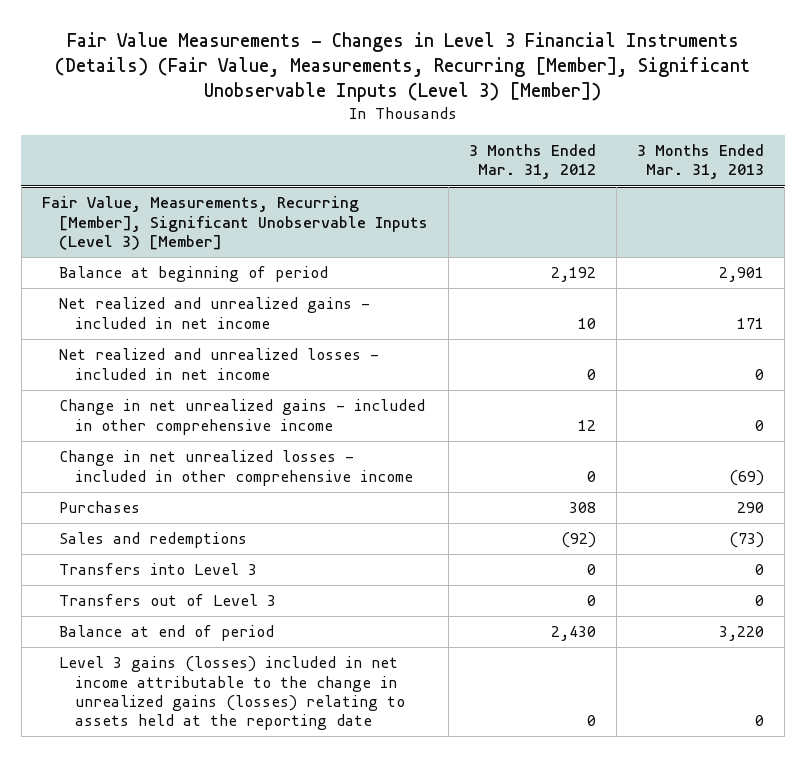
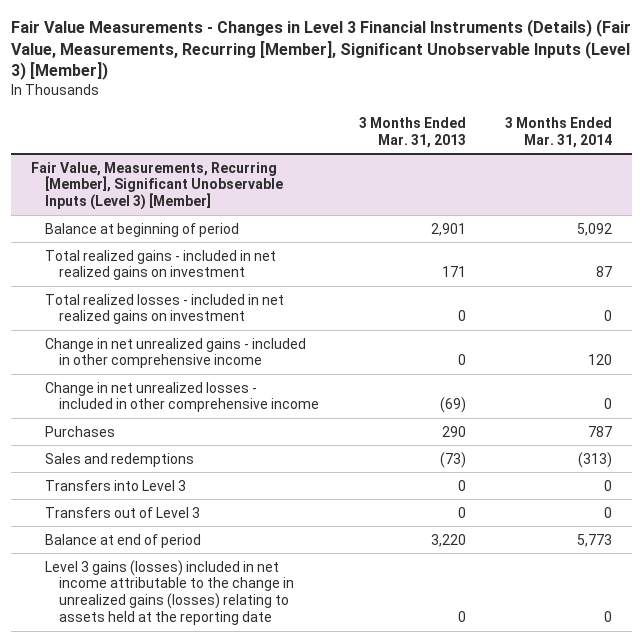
[468,144,596,180] 3 Months Ended Mar. 31, 2012 -> none
none -> [505,117,613,148] 3 Months Ended Mar. 31, 2014
[58,348,379,380] Net realized and unrealized losses - included in net income -> none
[58,297,370,329] Net realized and unrealized gains - included in net income -> [45,249,277,281] Total realized gains - included in net realized gains on investment
none -> [45,293,285,325] Total realized losses - included in net realized gains on investment

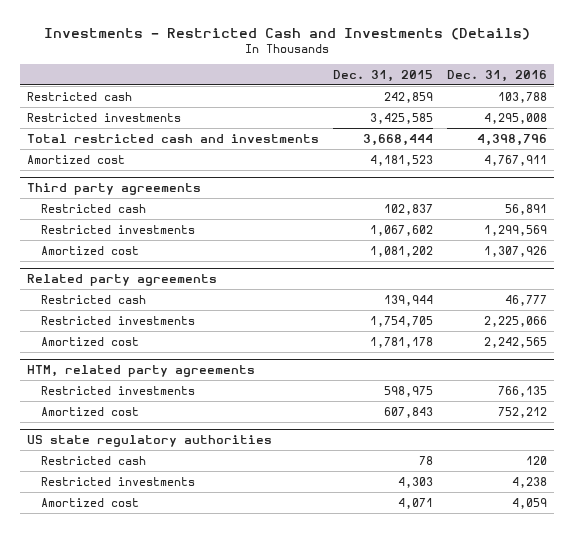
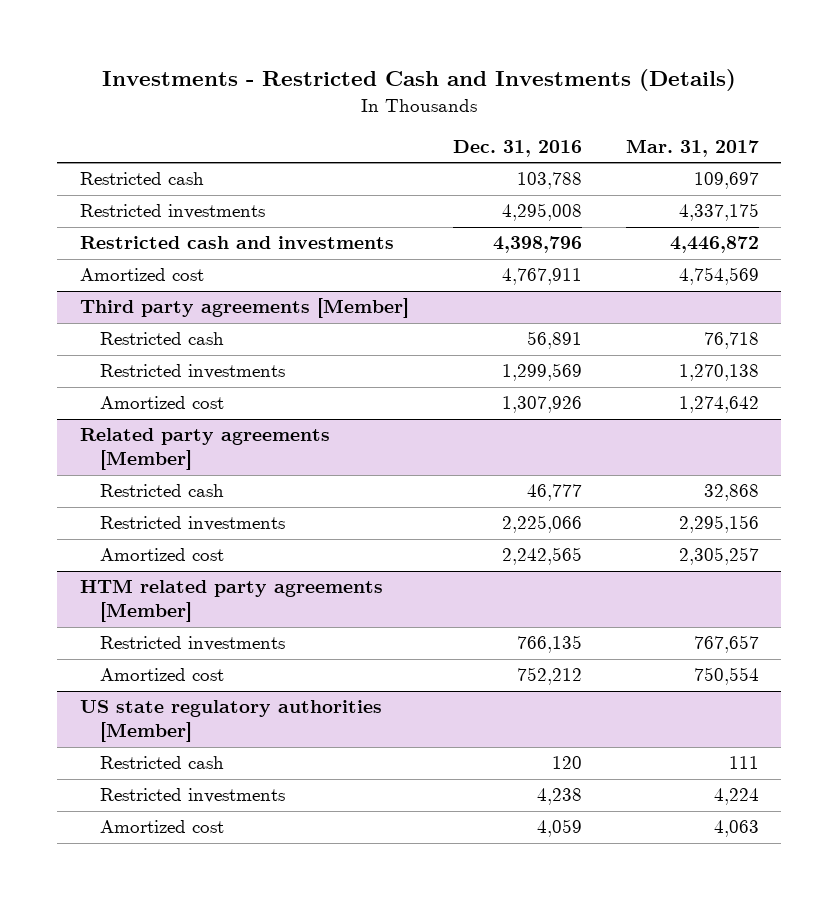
[332,69,433,82] Dec. 31, 2015 -> none
none -> [626,138,760,157] Mar. 31, 2017
[26,133,319,143] Total restricted cash and investments -> [79,236,394,250] Restricted cash and investments
[26,182,201,195] Third party agreements -> [79,298,409,319] Third party agreements [Member]
[26,273,217,286] Related party agreements -> [79,428,330,471] Related party agreements [Member]
[26,364,255,377] HTM, related party agreements -> [79,579,383,623] HTM related party agreements [Member]
[26,434,272,447] US state regulatory authorities -> [79,700,382,743] US state regulatory authorities [Member]

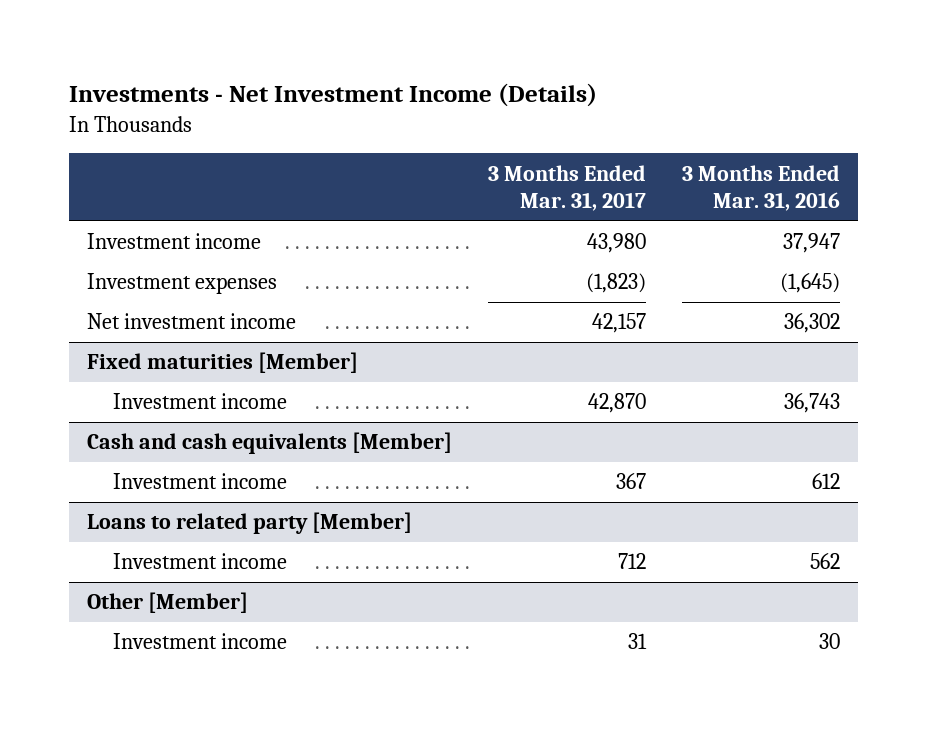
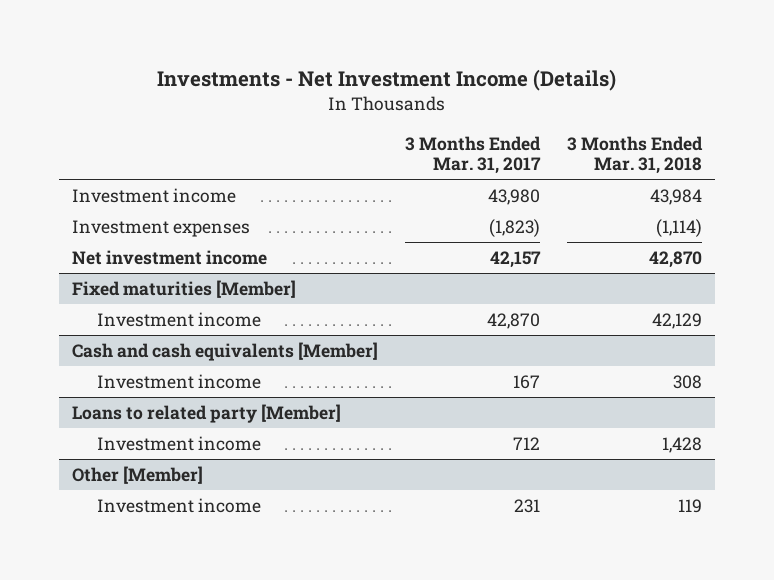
[681,164,840,212] 3 Months Ended Mar. 31, 2016 -> none
none -> [566,135,703,175] 3 Months Ended Mar. 31, 2018
[615,473,646,490] 367 -> [513,374,541,389] 167
[627,633,647,650] 31 -> [514,498,541,513] 231

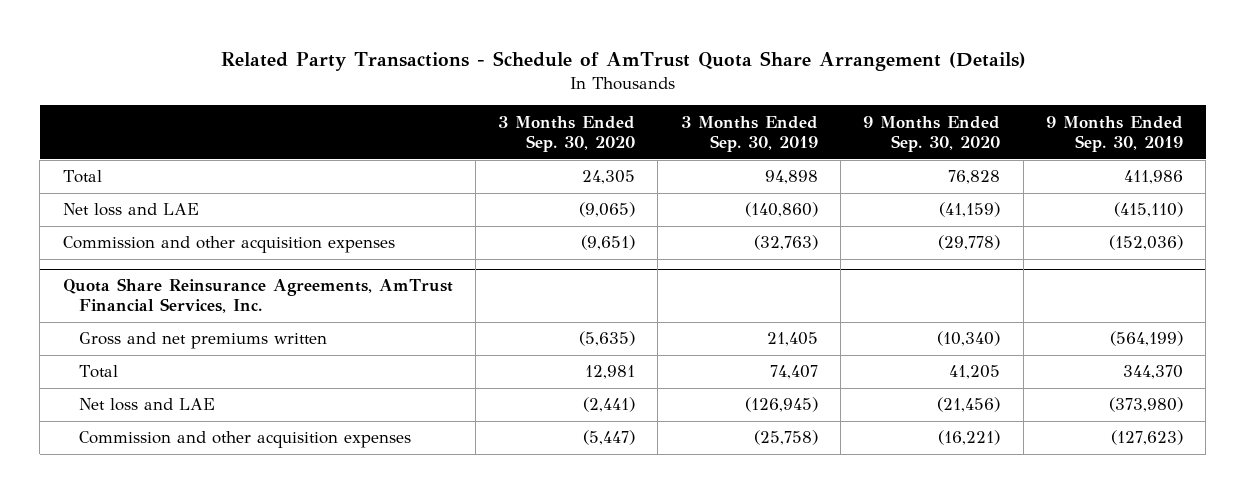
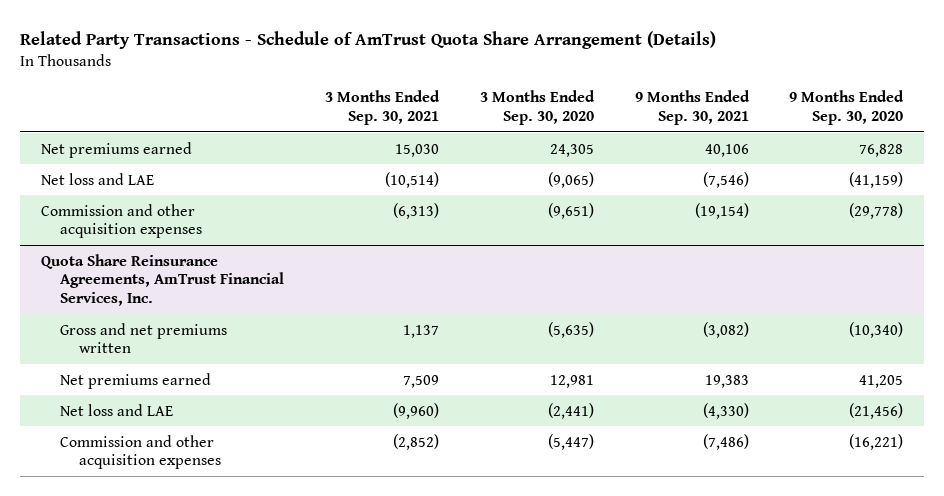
[680,115,818,152] 3 Months Ended Sep. 30, 2019 -> none
[1045,115,1183,152] 9 Months Ended Sep. 30, 2019 -> none
none -> [324,90,440,126] 3 Months Ended Sep. 30, 2021
none -> [634,90,750,126] 9 Months Ended Sep. 30, 2021
[62,170,102,184] Total -> [40,141,192,158] Net premiums earned
[78,365,118,379] Total -> [59,372,211,389] Net premiums earned

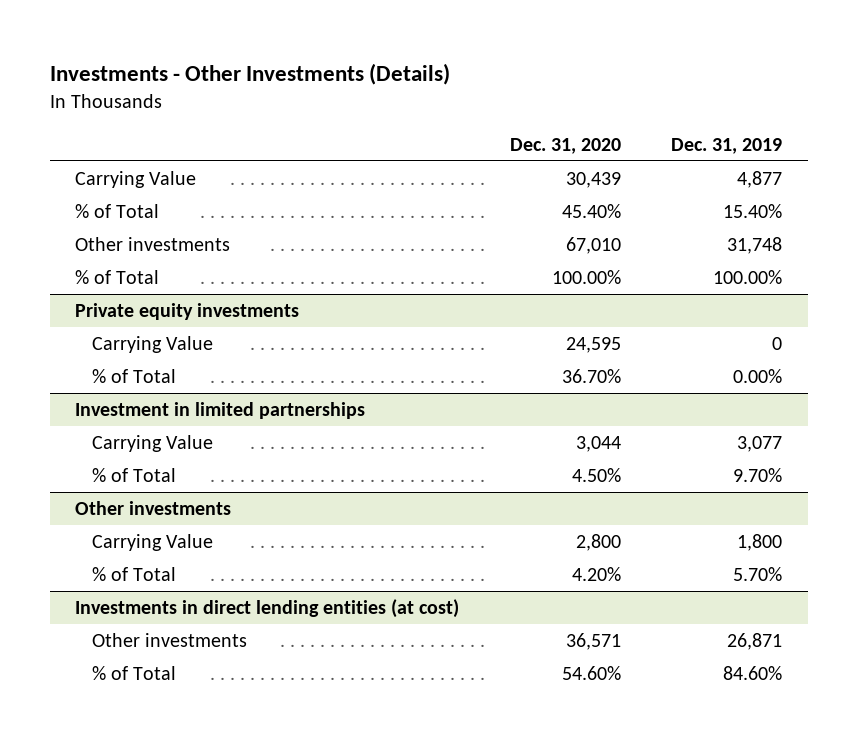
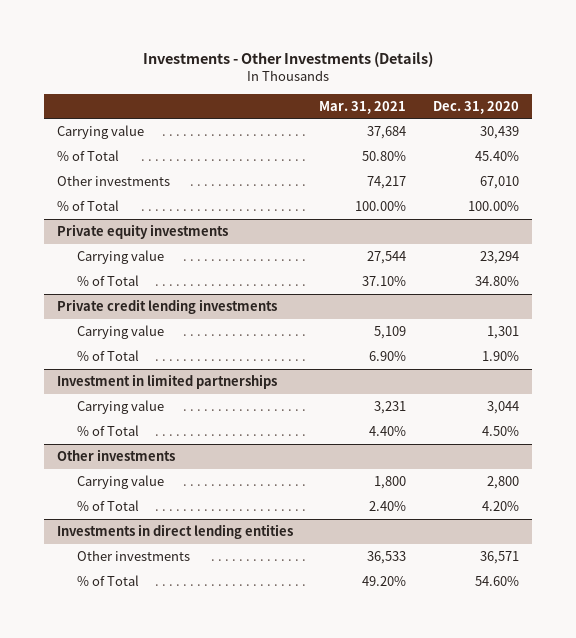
[671,137,783,154] Dec. 31, 2019 -> none
none -> [319,100,407,114] Mar. 31, 2021
[75,170,197,188] Carrying Value -> [57,125,145,140] Carrying value
[91,335,213,353] Carrying Value -> [76,250,164,265] Carrying value
[565,336,621,353] 24,595 -> [479,251,519,265] 23,294
[561,368,621,383] 36.70% -> [474,276,519,287] 34.80%
none -> [57,299,278,315] Private credit lending investments
none -> [76,325,164,340] Carrying value
none -> [76,350,139,362] % of Total
[91,434,213,452] Carrying Value -> [76,400,164,415] Carrying value
[91,533,213,551] Carrying Value -> [76,475,164,490] Carrying value
[75,598,460,618] Investments in direct lending entities (at cost) -> [57,524,294,540] Investments in direct lending entities

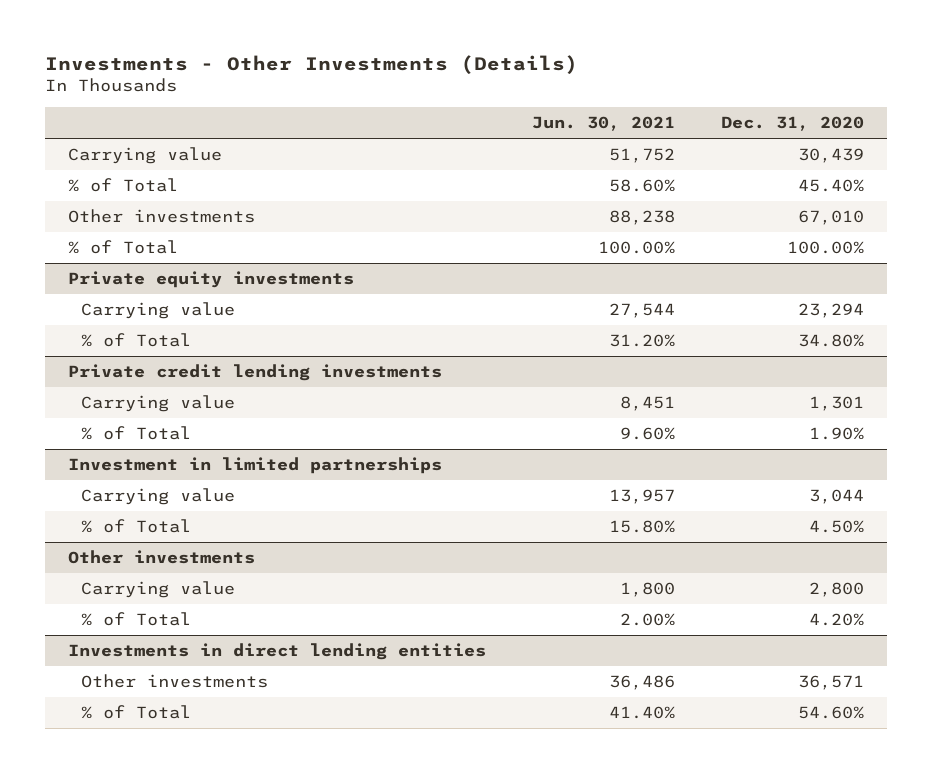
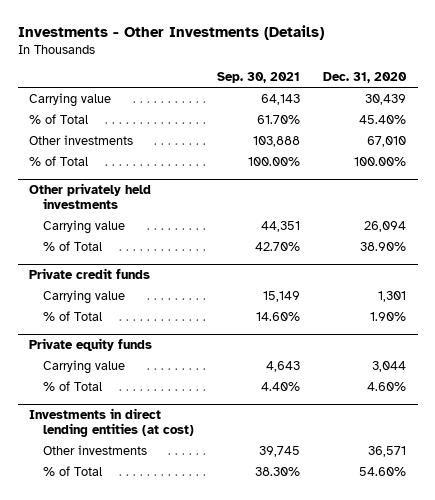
[532,116,676,132] Jun. 30, 2021 -> none
none -> [217,72,301,84] Sep. 30, 2021
[68,271,355,289] Private equity investments -> none
none -> [29,183,152,210] Other privately held investments
[798,303,865,319] 23,294 -> [364,220,407,232] 26,094
[798,334,865,348] 34.80% -> [360,241,407,251] 38.90%
[68,364,443,382] Private credit lending investments -> [29,268,151,280] Private credit funds
[68,457,443,475] Investment in limited partnerships -> none
none -> [29,338,153,352] Private equity funds
[68,550,256,565] Other investments -> none
[81,581,236,599] Carrying value -> none
[81,612,192,627] % of Total -> none
[809,520,865,534] 4.50% -> [367,381,407,391] 4.60%
[68,643,487,661] Investments in direct lending entities -> [29,408,195,438] Investments in direct lending entities (at cost)

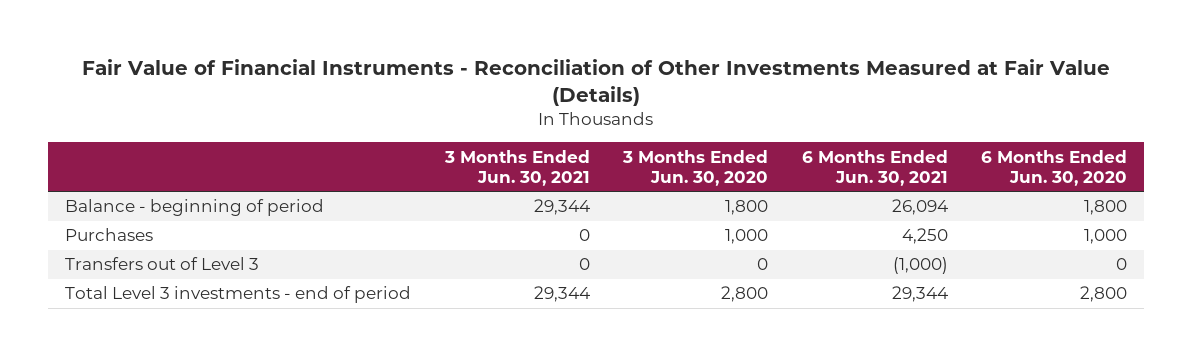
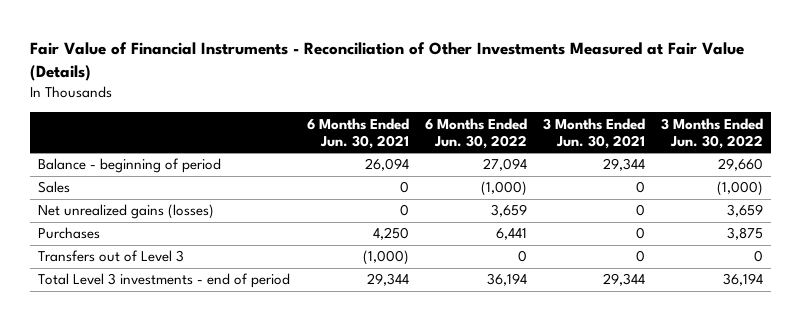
[622,149,769,186] 3 Months Ended Jun. 30, 2020 -> none
[981,149,1128,186] 6 Months Ended Jun. 30, 2020 -> none
none -> [424,117,527,149] 6 Months Ended Jun. 30, 2022
none -> [660,117,763,149] 3 Months Ended Jun. 30, 2022
none -> [38,181,71,194] Sales
none -> [38,204,215,220] Net unrealized gains (losses)

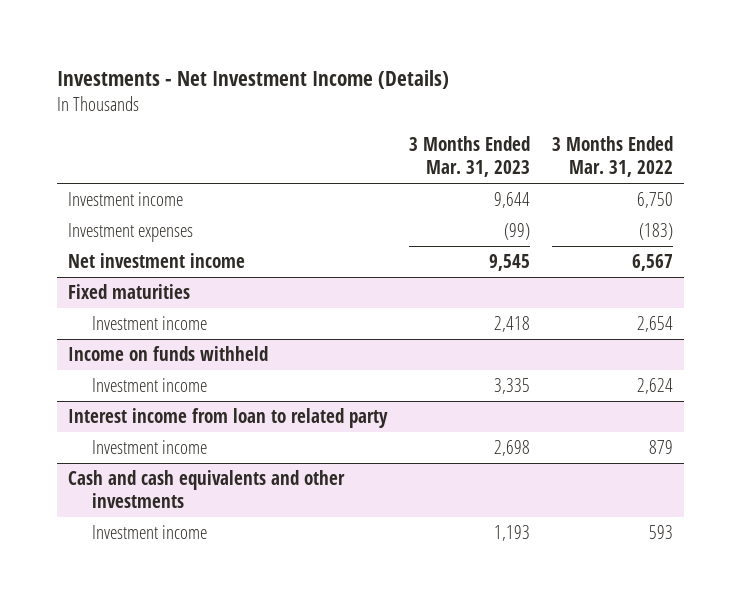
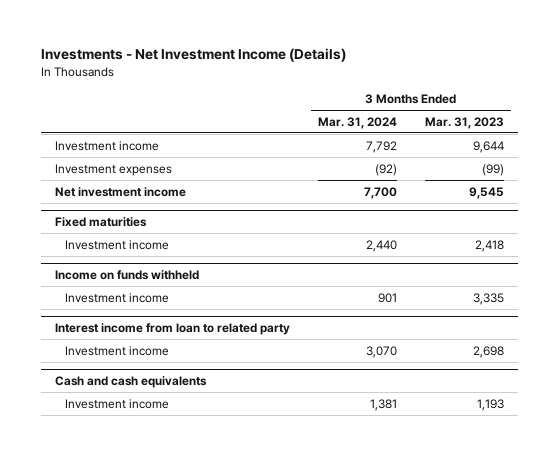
[552,136,674,178] 3 Months Ended Mar. 31, 2022 -> none
none -> [317,116,397,129] Mar. 31, 2024
[68,470,346,509] Cash and cash equivalents and other investments -> [54,376,207,389] Cash and cash equivalents

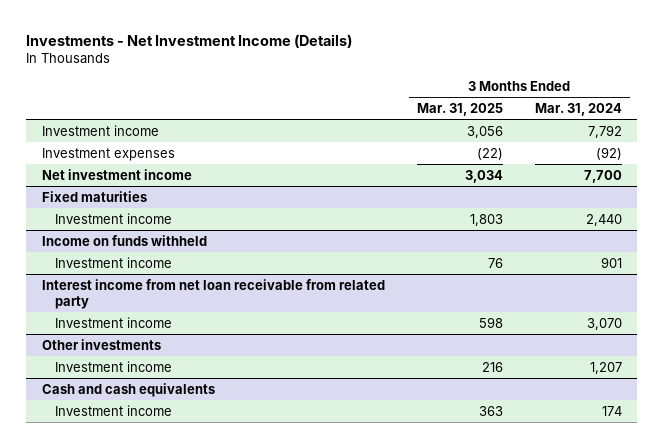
[424,116,504,129] Mar. 31, 2023 -> none
none -> [416,103,503,117] Mar. 31, 2025
[54,323,290,336] Interest income from loan to related party -> [42,278,386,309] Interest income from net loan receivable from related party
none -> [42,338,162,350] Other investments
none -> [54,360,172,372] Investment income
[369,398,397,411] 1,381 -> [601,405,622,416] 174

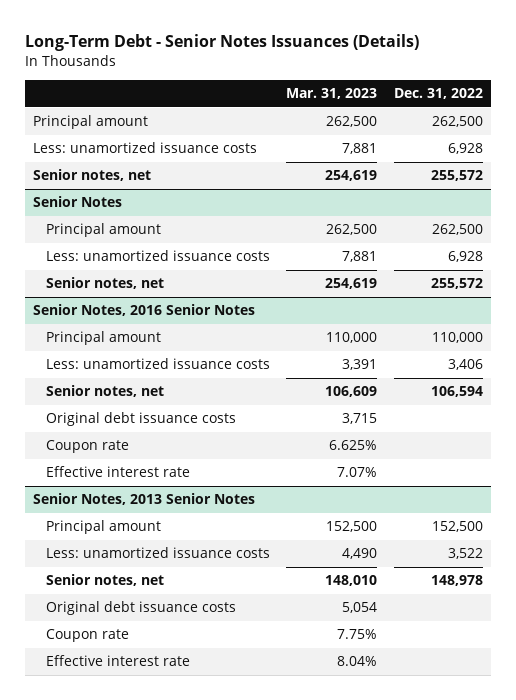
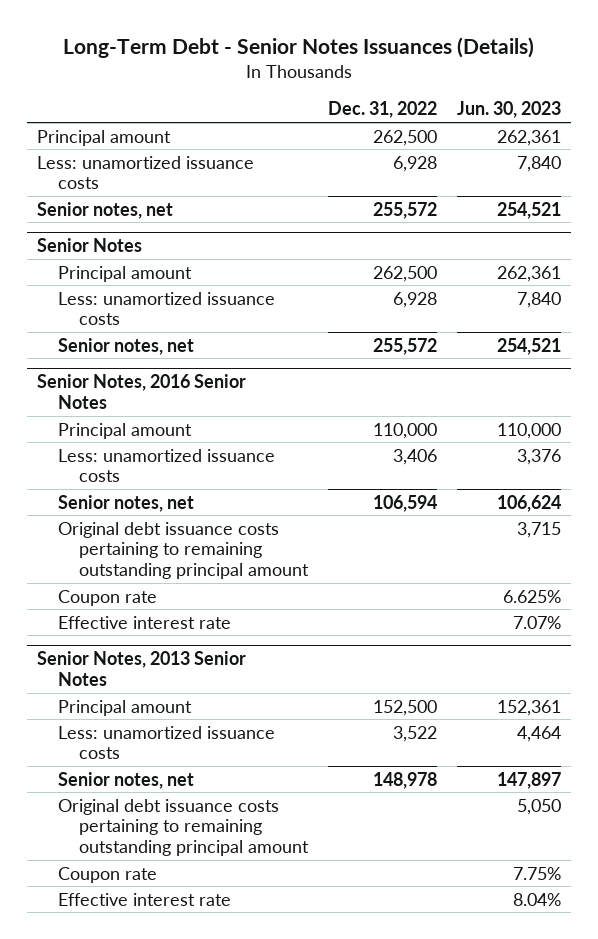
[286,88,378,100] Mar. 31, 2023 -> none
none -> [456,101,561,119] Jun. 30, 2023
[45,412,236,427] Original debt issuance costs -> [57,521,309,580] Original debt issuance costs pertaining to remaining outstanding principal amount
[45,601,236,616] Original debt issuance costs -> [57,798,309,857] Original debt issuance costs pertaining to remaining outstanding principal amount

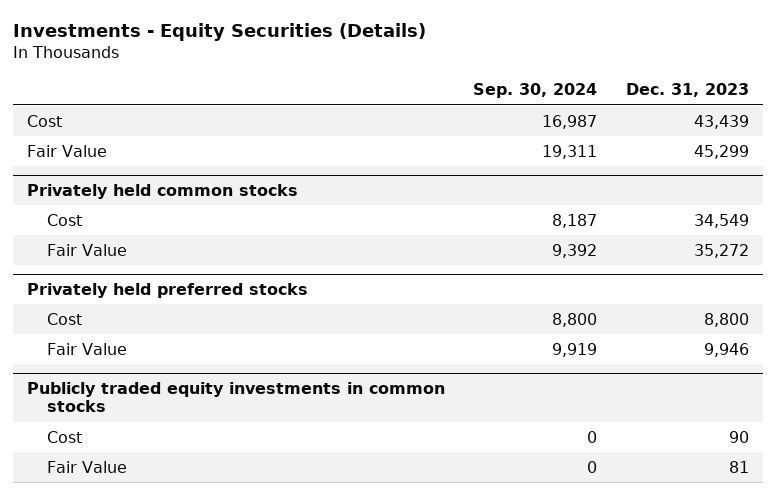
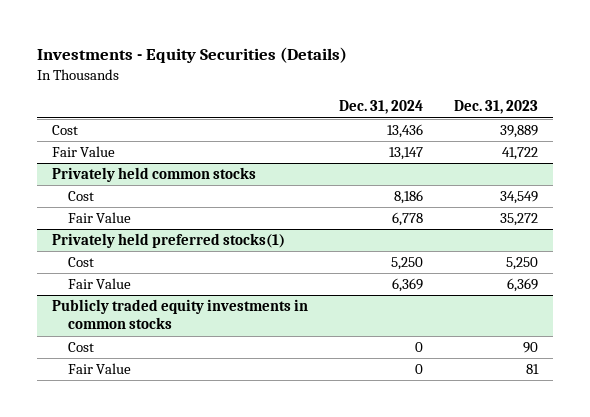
[473,83,598,99] Sep. 30, 2024 -> none
none -> [338,100,423,115] Dec. 31, 2024
[693,114,749,129] 43,439 -> [499,125,538,139] 39,889
[693,144,749,159] 45,299 -> [501,147,538,161] 41,722
[26,283,308,299] Privately held preferred stocks -> [52,233,286,249] Privately held preferred stocks(1)
[703,312,749,327] 8,800 -> [505,257,538,271] 5,250
[703,342,749,357] 9,946 -> [506,278,538,293] 6,369

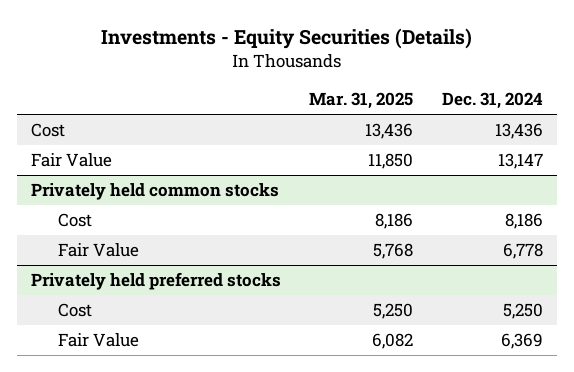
[453,100,538,115] Dec. 31, 2023 -> none
none -> [309,92,414,110] Mar. 31, 2025
[52,233,286,249] Privately held preferred stocks(1) -> [31,272,282,291] Privately held preferred stocks
[52,299,309,330] Publicly traded equity investments in common stocks -> none
[67,342,94,353] Cost -> none
[67,363,131,375] Fair Value -> none

